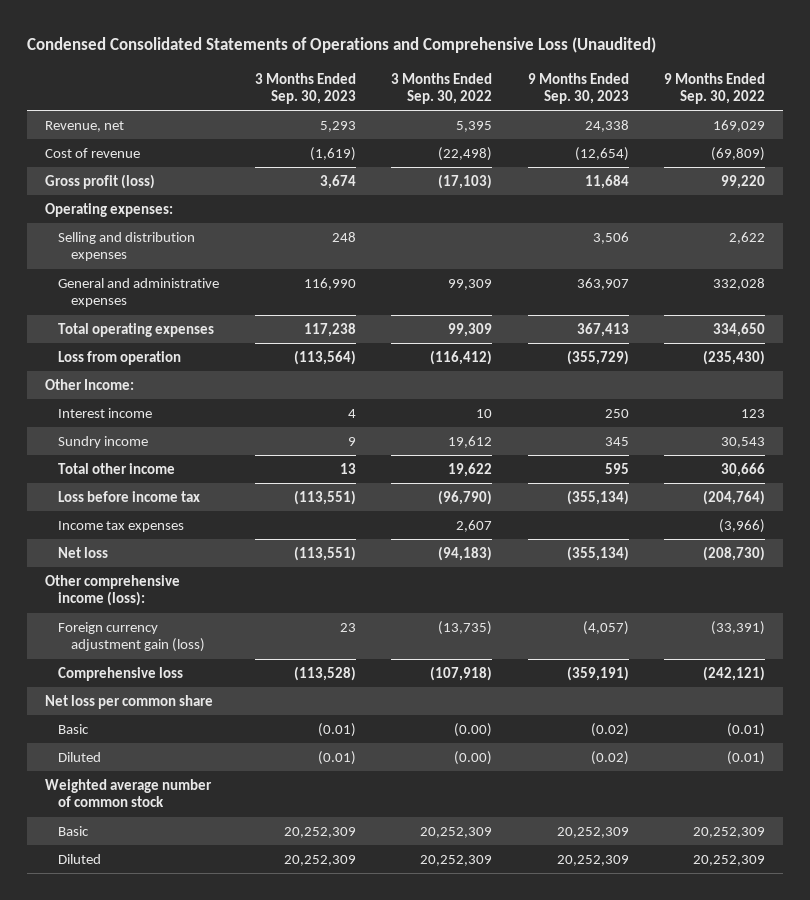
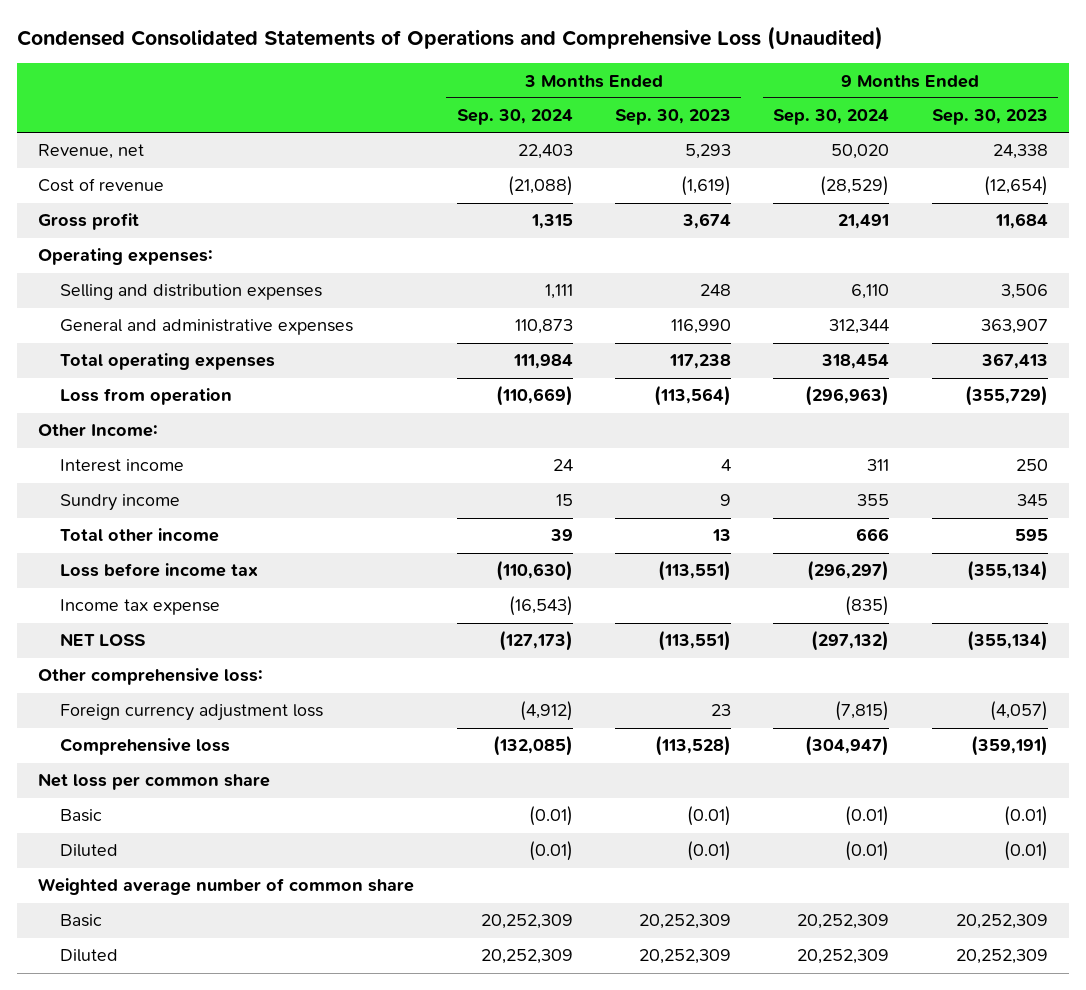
[391,72,493,105] 3 Months Ended Sep. 30, 2022 -> none
[664,72,766,105] 9 Months Ended Sep. 30, 2022 -> none
none -> [456,109,573,126] Sep. 30, 2024
none -> [773,109,890,126] Sep. 30, 2024
[45,173,156,189] Gross profit (loss) -> [38,213,140,231] Gross profit
[58,520,185,532] Income tax expenses -> [60,599,221,616] Income tax expense
[58,546,109,558] Net loss -> [60,633,147,647] NET LOSS
[45,574,181,607] Other comprehensive income (loss): -> [38,668,264,686] Other comprehensive loss:
[58,621,206,653] Foreign currency adjustment gain (loss) -> [60,704,324,722] Foreign currency adjustment loss
[590,722,629,737] (0.02) -> [1003,806,1048,827] (0.01)
[590,750,629,765] (0.02) -> [1003,841,1048,862] (0.01)
[45,778,213,808] Weighted average number of common stock -> [38,878,415,896] Weighted average number of common share

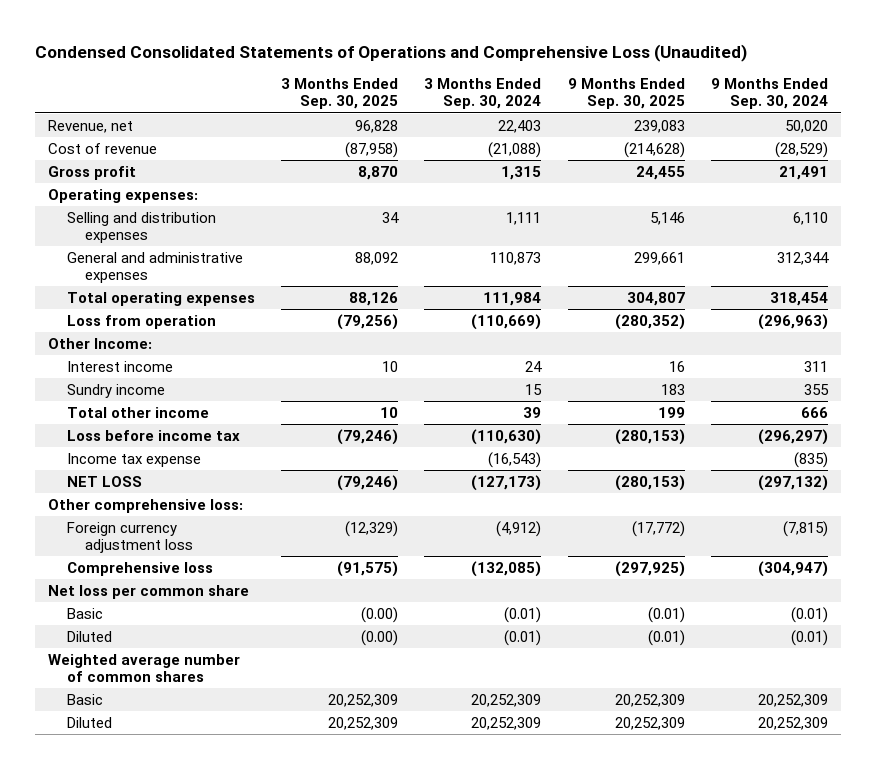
[614,109,731,126] Sep. 30, 2023 -> none
[931,109,1048,126] Sep. 30, 2023 -> none
none -> [281,78,399,110] 3 Months Ended Sep. 30, 2025
none -> [567,78,685,110] 9 Months Ended Sep. 30, 2025
[38,878,415,896] Weighted average number of common share -> [47,653,240,683] Weighted average number of common shares

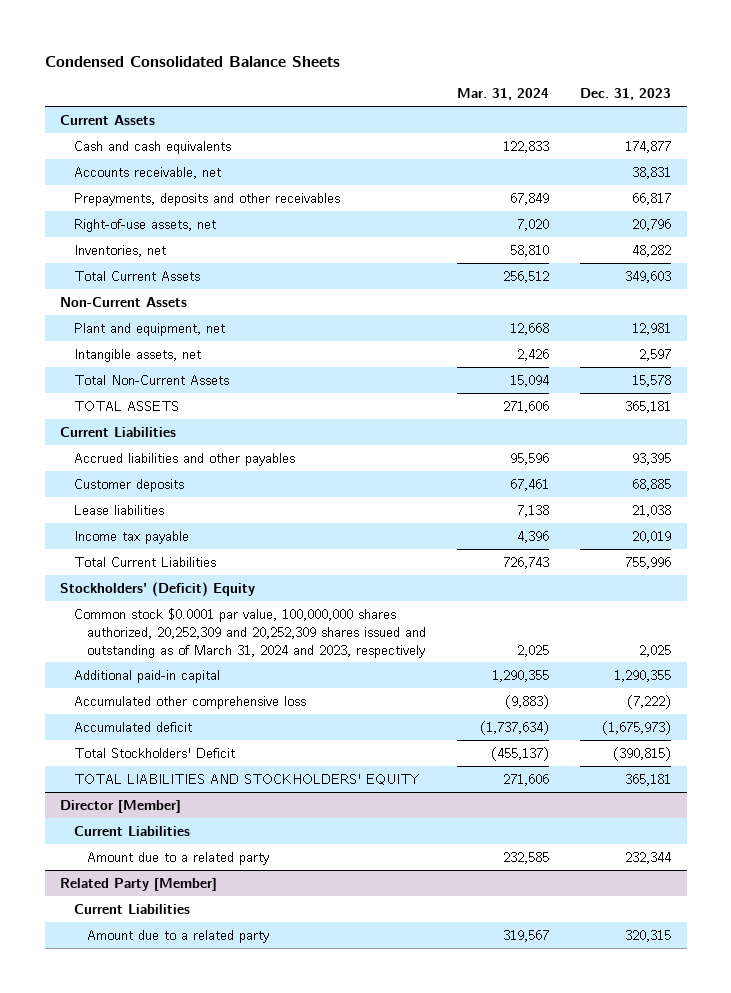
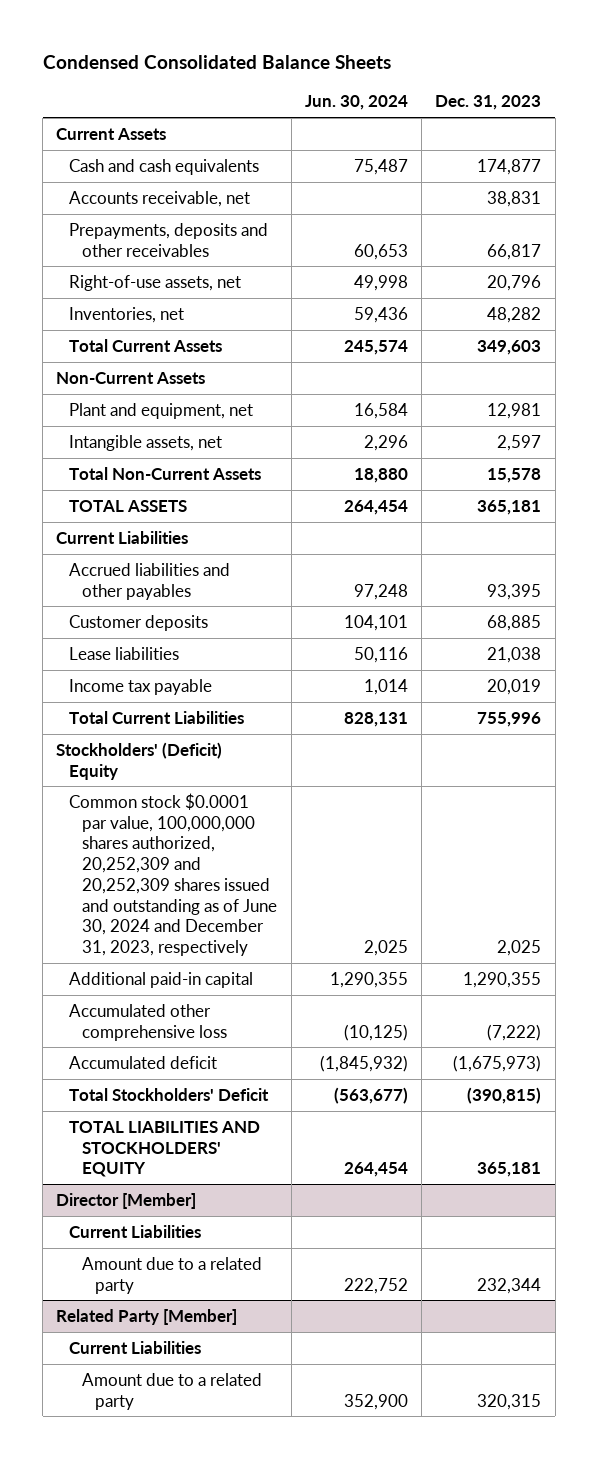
[457,88,550,101] Mar. 31, 2024 -> none
none -> [304,95,408,111] Jun. 30, 2024
[73,607,427,658] Common stock $0.0001 par value, 100,000,000 shares authorized, 20,252,309 and 20,252,309 shares issued and outstanding as of March 31, 2024 and 2023, respectively -> [69,792,278,956] Common stock $0.0001 par value, 100,000,000 shares authorized, 20,252,309 and 20,252,309 shares issued and outstanding as of June 30, 2024 and December 31, 2023, respectively

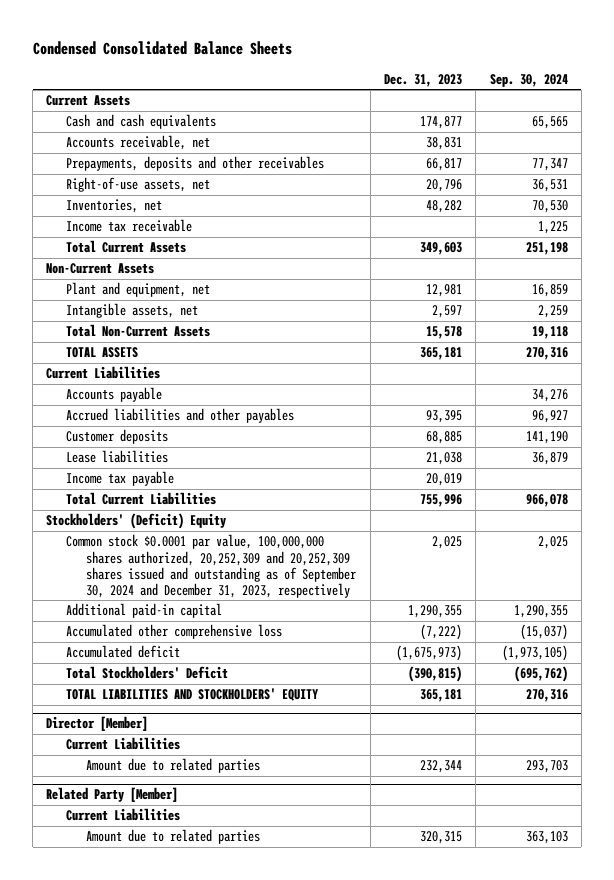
[304,95,408,111] Jun. 30, 2024 -> none
none -> [489,73,568,87] Sep. 30, 2024
none -> [66,219,193,233] Income tax receivable
none -> [66,387,163,403] Accounts payable
[69,792,278,956] Common stock $0.0001 par value, 100,000,000 shares authorized, 20,252,309 and 20,252,309 shares issued and outstanding as of June 30, 2024 and December 31, 2023, respectively -> [66,534,357,598] Common stock $0.0001 par value, 100,000,000 shares authorized, 20,252,309 and 20,252,309 shares issued and outstanding as of September 30, 2024 and December 31, 2023, respectively
[82,1256,263,1294] Amount due to a related party -> [86,758,261,774] Amount due to related parties
[82,1372,263,1410] Amount due to a related party -> [86,829,261,845] Amount due to related parties

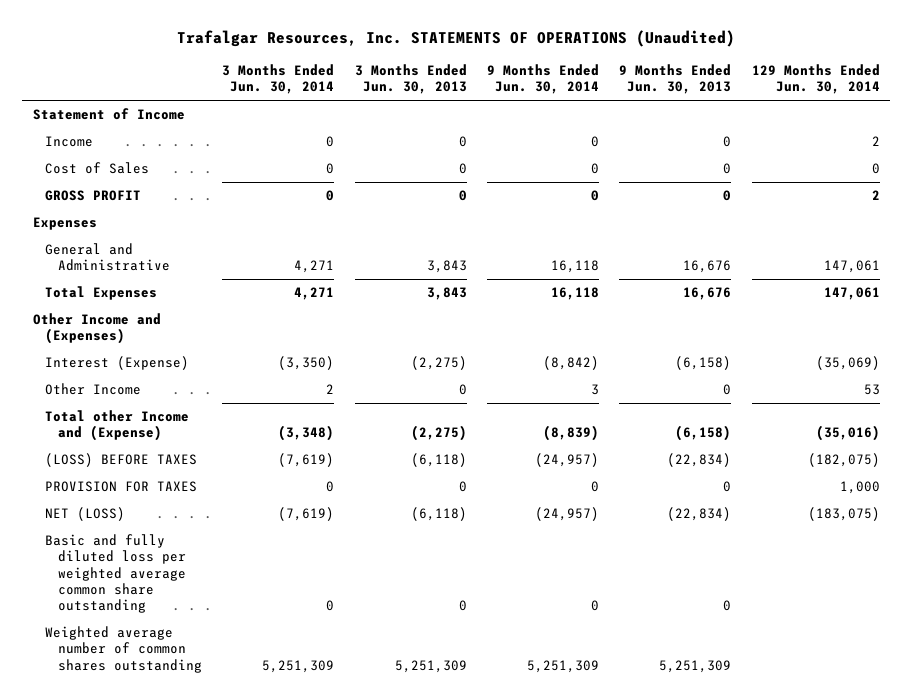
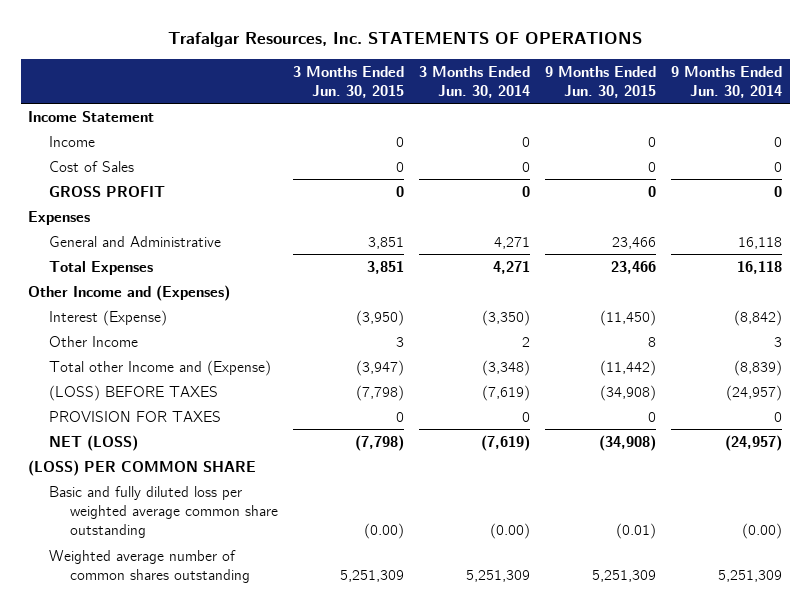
[177,30,736,48] Trafalgar Resources, Inc. STATEMENTS OF OPERATIONS (Unaudited) -> [168,31,643,47] Trafalgar Resources, Inc. STATEMENTS OF OPERATIONS
[354,64,467,95] 3 Months Ended Jun. 30, 2013 -> none
[619,64,732,95] 9 Months Ended Jun. 30, 2013 -> none
[751,64,880,95] 129 Months Ended Jun. 30, 2014 -> none
none -> [293,65,405,98] 3 Months Ended Jun. 30, 2015
none -> [545,65,657,98] 9 Months Ended Jun. 30, 2015
[32,108,185,121] Statement of Income -> [28,110,155,122] Income Statement
none -> [28,459,257,476] (LOSS) PER COMMON SHARE
[326,600,335,612] 0 -> [490,523,531,540] (0.00)
[591,600,600,612] 0 -> [742,523,783,540] (0.00)

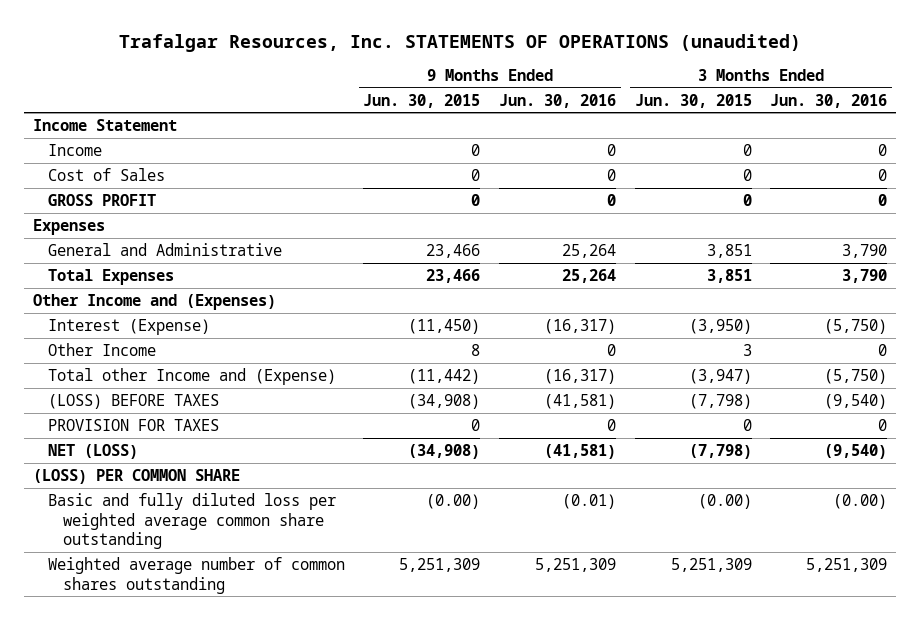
[168,31,643,47] Trafalgar Resources, Inc. STATEMENTS OF OPERATIONS -> [119,33,802,52] Trafalgar Resources, Inc. STATEMENTS OF OPERATIONS (unaudited)
[419,65,531,98] 3 Months Ended Jun. 30, 2014 -> none
[671,65,783,98] 9 Months Ended Jun. 30, 2014 -> none
none -> [499,93,617,108] Jun. 30, 2016
none -> [770,93,888,108] Jun. 30, 2016
[616,523,657,540] (0.01) -> [426,493,481,509] (0.00)

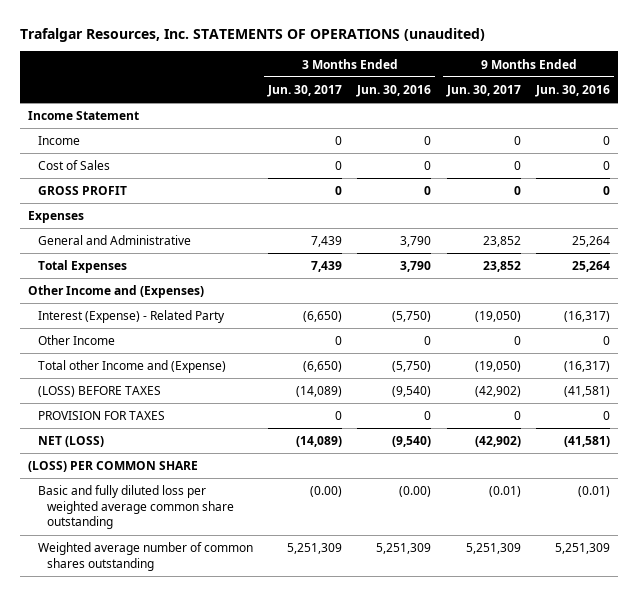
[363,93,481,108] Jun. 30, 2015 -> none
[634,93,752,108] Jun. 30, 2015 -> none
none -> [267,84,343,97] Jun. 30, 2017
none -> [445,84,521,97] Jun. 30, 2017
[47,318,210,335] Interest (Expense) -> [37,310,225,324] Interest (Expense) - Related Party

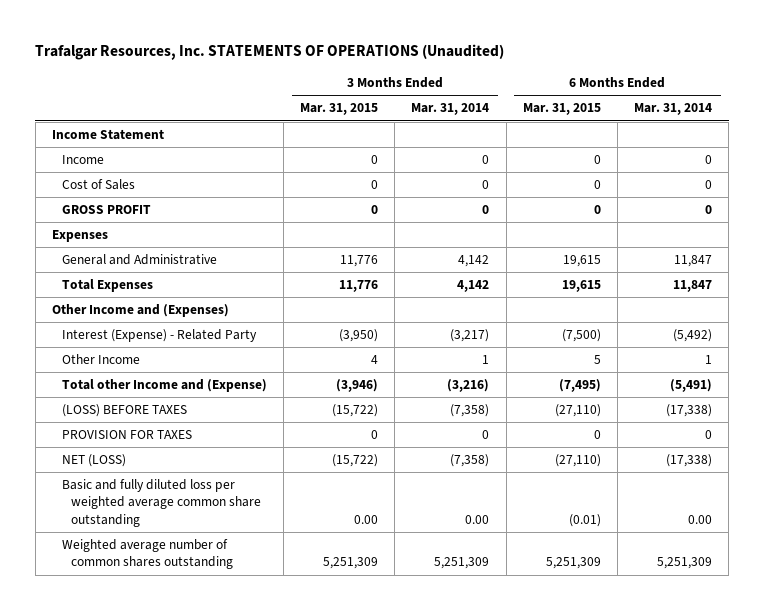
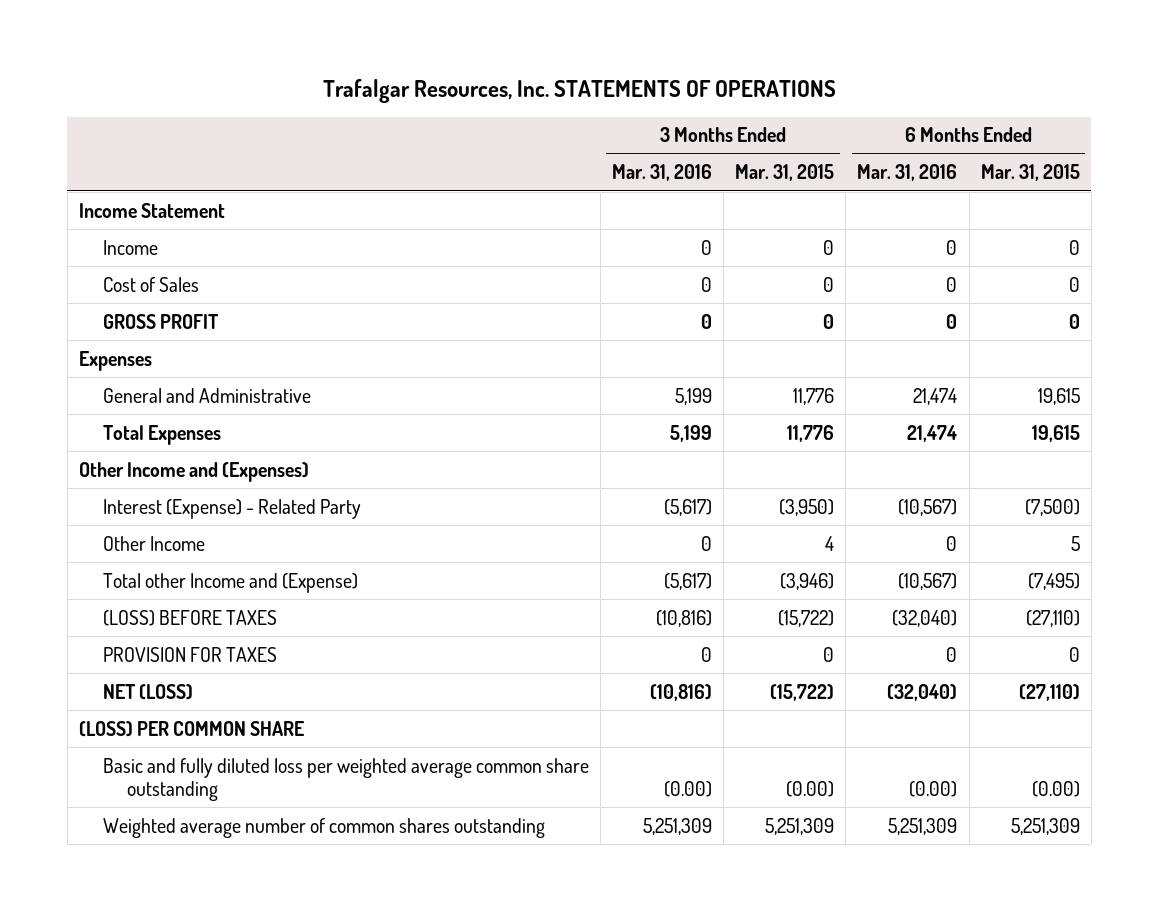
[35,44,505,61] Trafalgar Resources, Inc. STATEMENTS OF OPERATIONS (Unaudited) -> [323,79,837,104] Trafalgar Resources, Inc. STATEMENTS OF OPERATIONS
[411,103,490,116] Mar. 31, 2014 -> none
[634,103,713,116] Mar. 31, 2014 -> none
none -> [612,164,713,182] Mar. 31, 2016
none -> [857,164,958,182] Mar. 31, 2016
none -> [78,720,305,737] (LOSS) PER COMMON SHARE
[354,514,379,524] 0.00 -> [786,780,835,797] (0.00)
[568,513,601,527] (0.01) -> [1031,780,1080,797] (0.00)

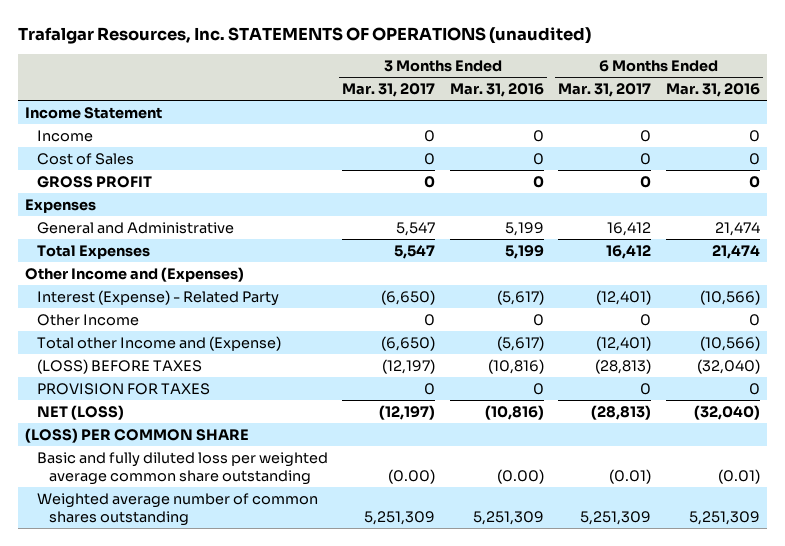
[323,79,837,104] Trafalgar Resources, Inc. STATEMENTS OF OPERATIONS -> [17,26,591,44] Trafalgar Resources, Inc. STATEMENTS OF OPERATIONS (unaudited)
[735,164,835,182] Mar. 31, 2015 -> none
[980,164,1080,182] Mar. 31, 2015 -> none
none -> [342,82,436,97] Mar. 31, 2017
none -> [558,82,652,97] Mar. 31, 2017
[898,498,958,516] (10,567) -> [699,289,760,305] (10,566)
[898,572,958,590] (10,567) -> [699,335,760,351] (10,566)
[909,780,958,797] (0.00) -> [717,469,760,485] (0.01)

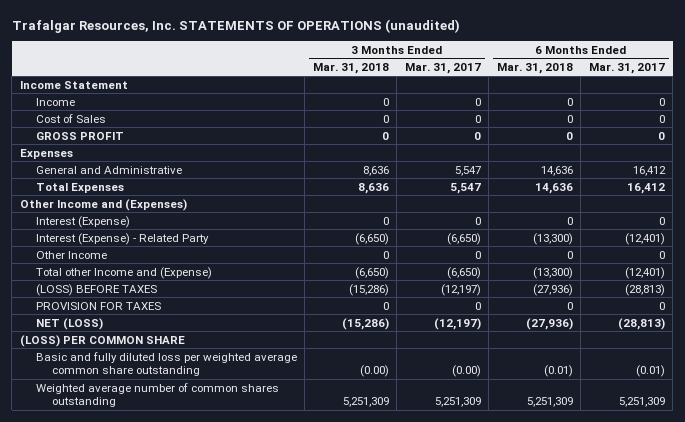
[449,82,544,97] Mar. 31, 2016 -> none
[665,82,760,97] Mar. 31, 2016 -> none
none -> [312,62,389,74] Mar. 31, 2018
none -> [496,62,573,74] Mar. 31, 2018
none -> [35,215,130,228] Interest (Expense)

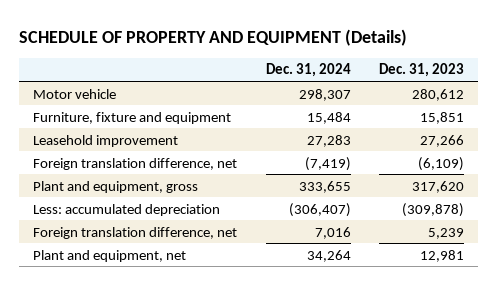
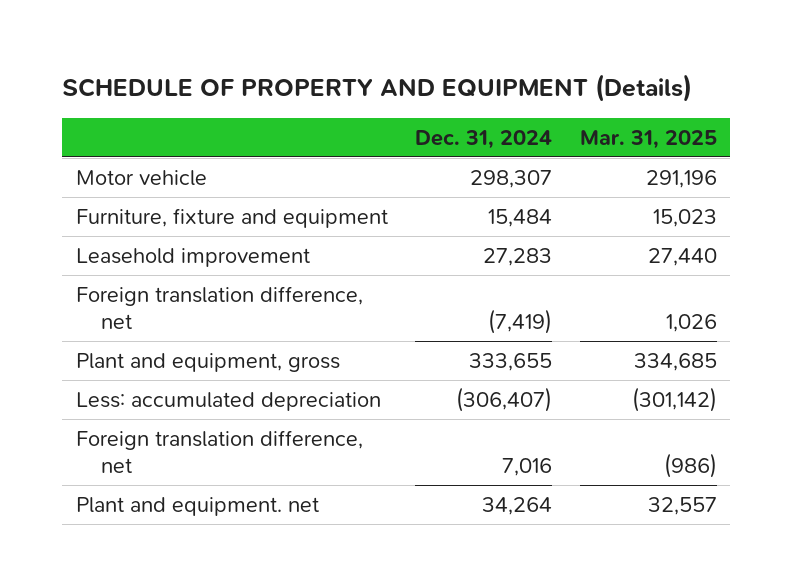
[379,63,465,78] Dec. 31, 2023 -> none
none -> [579,129,717,149] Mar. 31, 2025
[33,249,187,262] Plant and equipment, net -> [76,496,320,516] Plant and equipment. net

